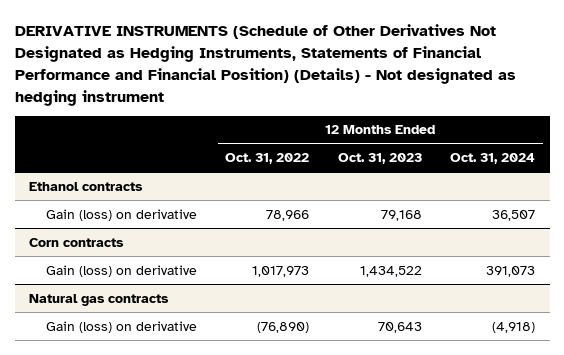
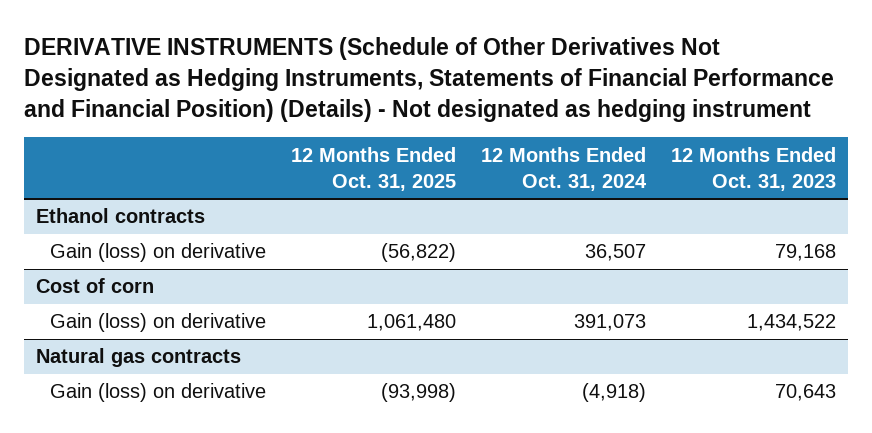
[225,152,310,164] Oct. 31, 2022 -> none
none -> [291,146,457,191] 12 Months Ended Oct. 31, 2025
[28,237,124,247] Corn contracts -> [35,278,154,294] Cost of corn

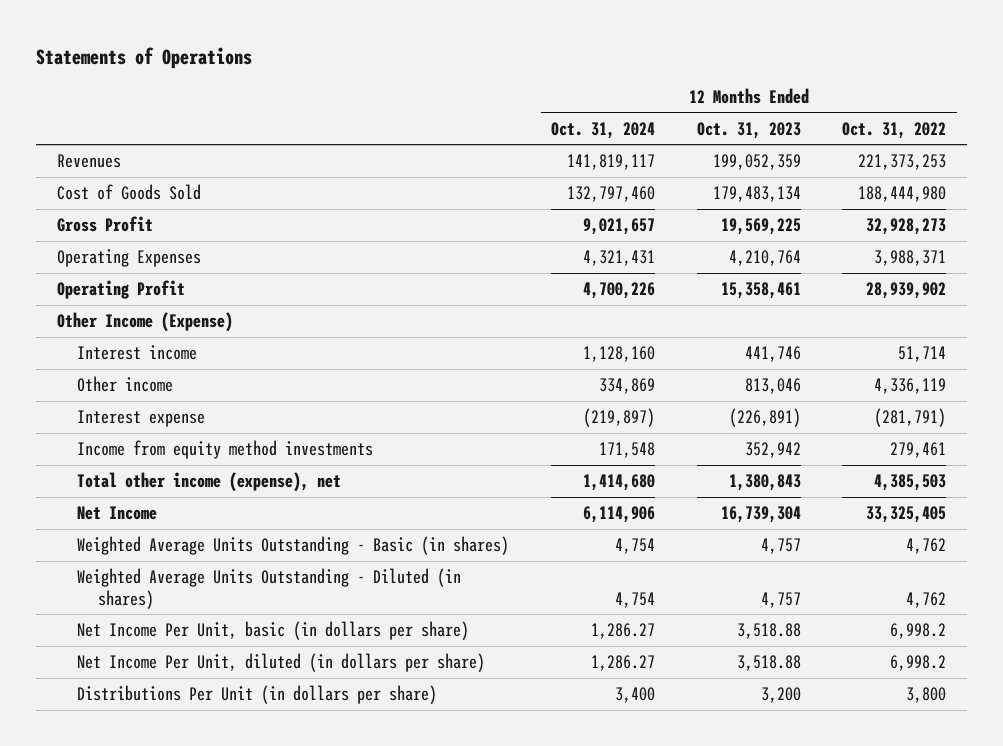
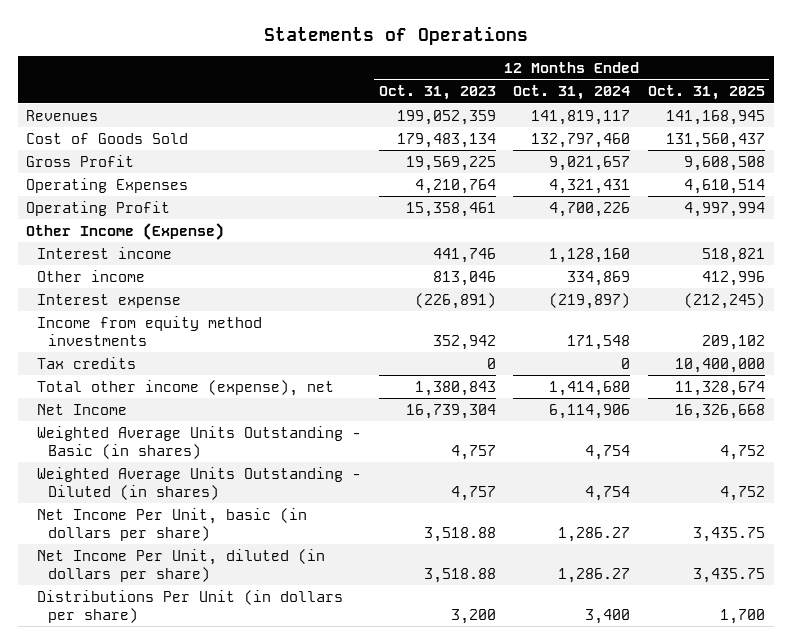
[842,121,947,139] Oct. 31, 2022 -> none
none -> [647,85,765,101] Oct. 31, 2025
none -> [37,356,137,369] Tax credits

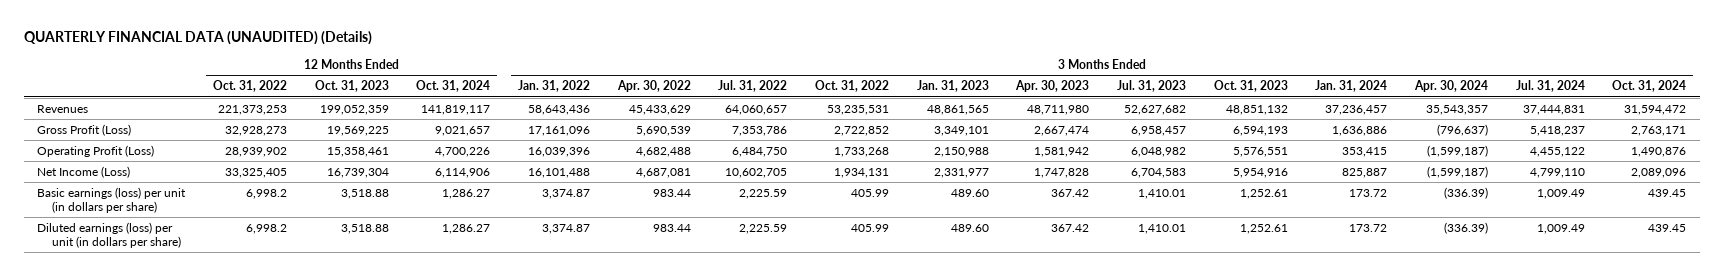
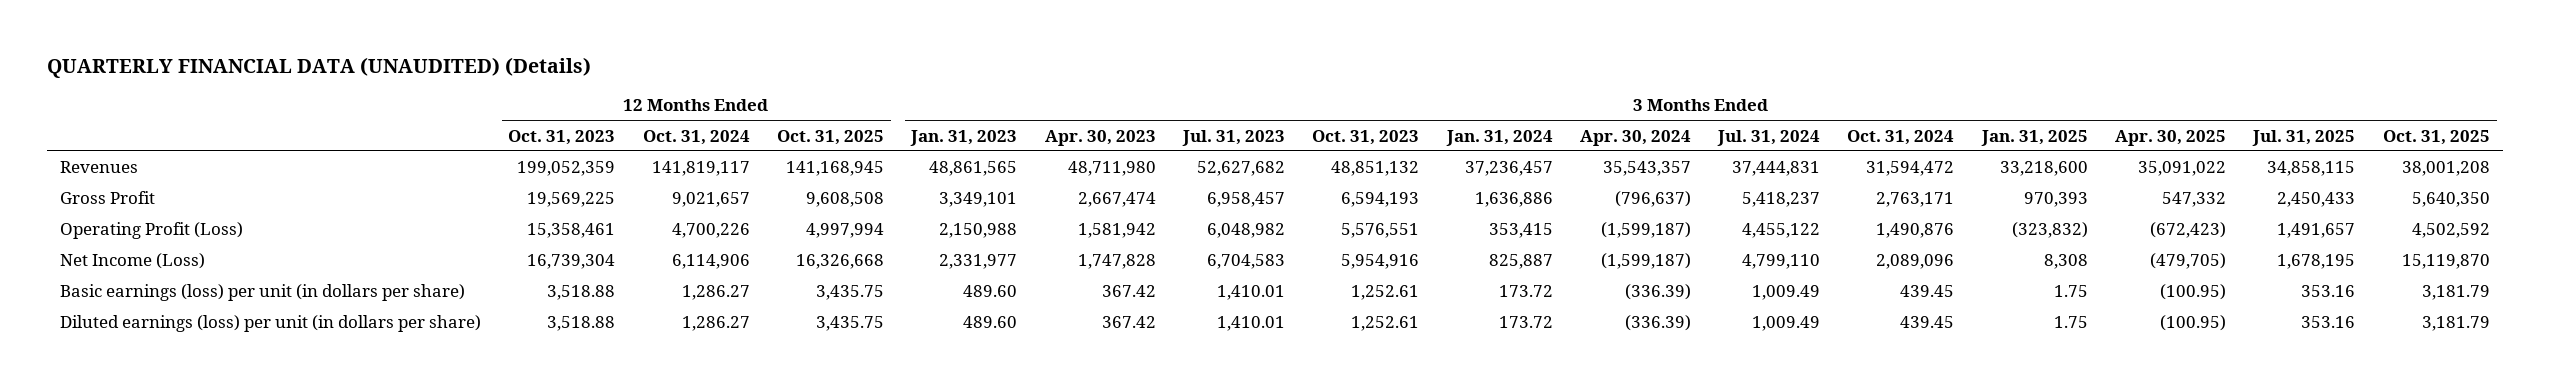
[213,80,288,93] Oct. 31, 2022 -> none
[518,80,591,93] Jan. 31, 2022 -> none
[616,80,691,93] Apr. 30, 2022 -> none
[718,80,788,93] Jul. 31, 2022 -> none
[815,80,890,93] Oct. 31, 2022 -> none
none -> [777,129,885,145] Oct. 31, 2025
none -> [1980,129,2088,146] Jan. 31, 2025
none -> [2115,129,2227,146] Apr. 30, 2025
none -> [2252,129,2356,146] Jul. 31, 2025
none -> [2382,129,2490,145] Oct. 31, 2025
[37,123,132,136] Gross Profit (Loss) -> [60,191,156,205] Gross Profit

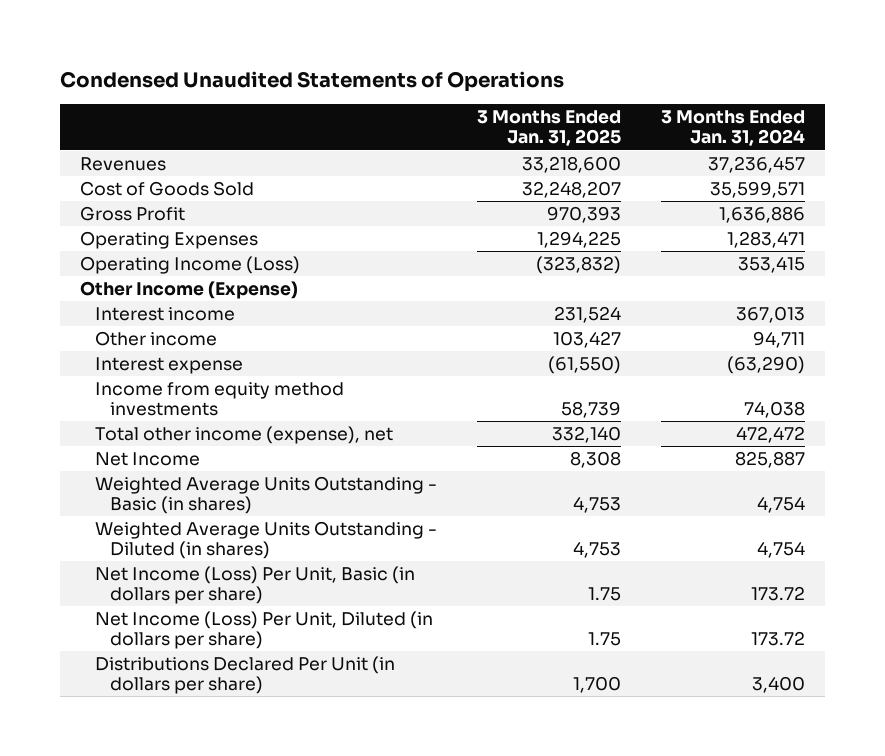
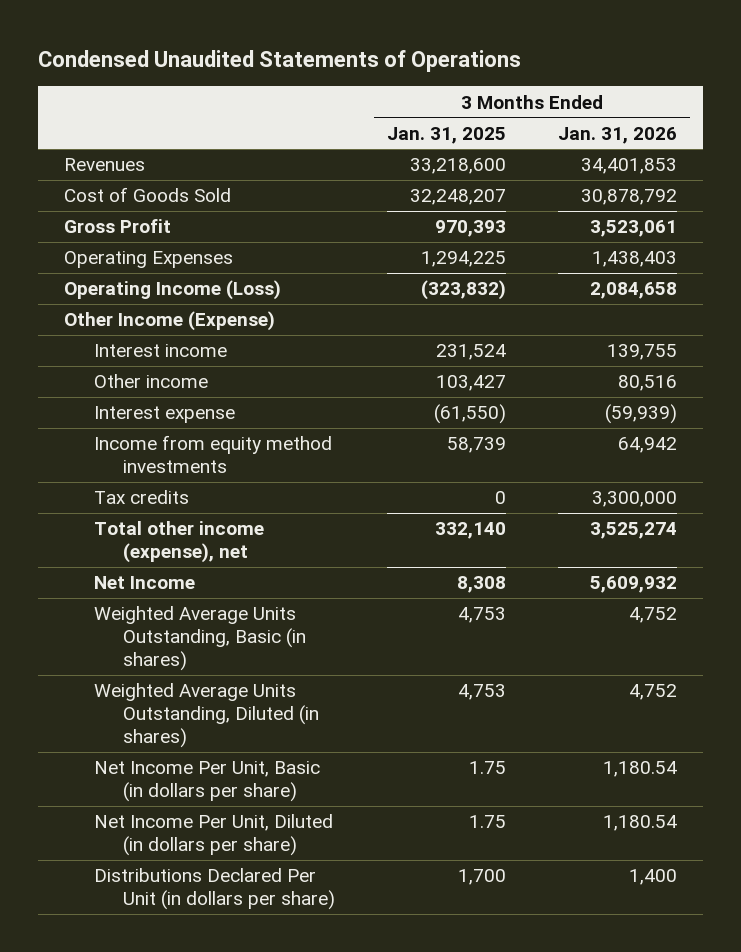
[660,109,805,147] 3 Months Ended Jan. 31, 2024 -> none
none -> [558,126,678,144] Jan. 31, 2026
none -> [93,490,189,505] Tax credits
[94,475,437,515] Weighted Average Units Outstanding - Basic (in shares) -> [93,606,307,671] Weighted Average Units Outstanding, Basic (in shares)
[94,520,437,560] Weighted Average Units Outstanding - Diluted (in shares) -> [93,683,320,748] Weighted Average Units Outstanding, Diluted (in shares)
[94,565,415,605] Net Income (Loss) Per Unit, Basic (in dollars per share) -> [93,761,320,803] Net Income Per Unit, Basic (in dollars per share)
[94,610,433,650] Net Income (Loss) Per Unit, Diluted (in dollars per share) -> [93,814,333,857] Net Income Per Unit, Diluted (in dollars per share)

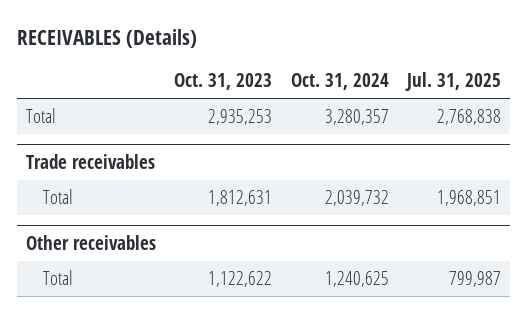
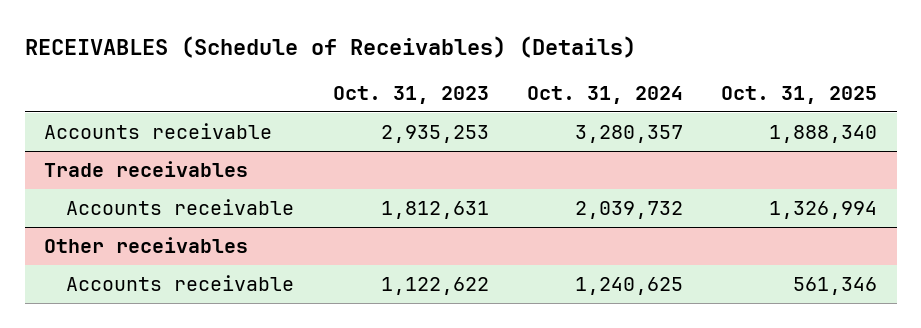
[16,29,197,49] RECEIVABLES (Details) -> [24,35,636,58] RECEIVABLES (Schedule of Receivables) (Details)
[405,72,502,92] Jul. 31, 2025 -> none
none -> [721,86,878,105] Oct. 31, 2025
[25,107,56,123] Total -> [44,122,273,139] Accounts receivable
[43,188,74,204] Total -> [66,198,295,215] Accounts receivable
[43,269,74,285] Total -> [66,274,295,291] Accounts receivable

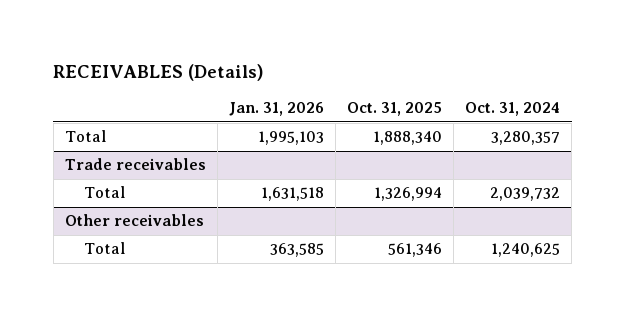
[24,35,636,58] RECEIVABLES (Schedule of Receivables) (Details) -> [53,63,265,81] RECEIVABLES (Details)
[332,86,489,105] Oct. 31, 2023 -> none
none -> [228,102,324,117] Jan. 31, 2026
[44,122,273,139] Accounts receivable -> [64,130,106,143] Total
[66,198,295,215] Accounts receivable -> [83,186,125,199] Total
[66,274,295,291] Accounts receivable -> [83,242,125,255] Total

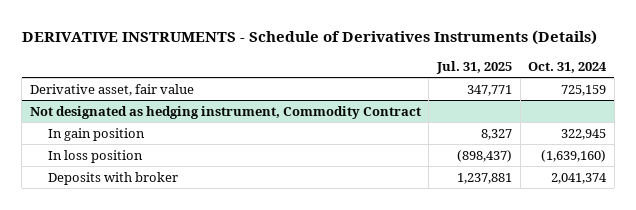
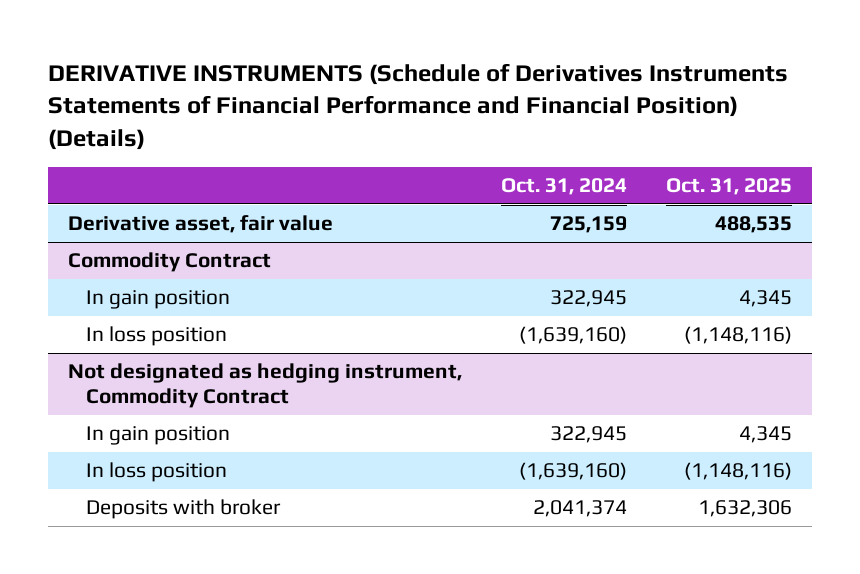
[21,29,597,45] DERIVATIVE INSTRUMENTS - Schedule of Derivatives Instruments (Details) -> [48,62,789,150] DERIVATIVE INSTRUMENTS (Schedule of Derivatives Instruments Statements of Financial Performance and Financial Position) (Details)
[435,60,512,74] Jul. 31, 2025 -> none
none -> [666,178,793,196] Oct. 31, 2025
none -> [67,252,271,273] Commodity Contract
none -> [85,290,230,310] In gain position
none -> [85,326,227,347] In loss position

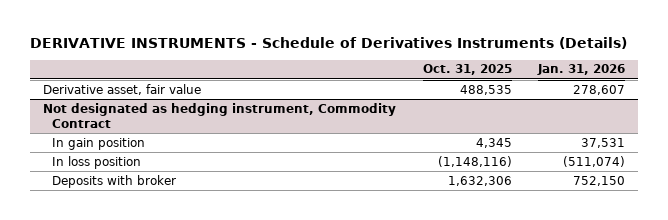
[48,62,789,150] DERIVATIVE INSTRUMENTS (Schedule of Derivatives Instruments Statements of Financial Performance and Financial Position) (Details) -> [30,37,628,50] DERIVATIVE INSTRUMENTS - Schedule of Derivatives Instruments (Details)
[501,178,628,196] Oct. 31, 2024 -> none
none -> [537,64,626,76] Jan. 31, 2026
[67,252,271,273] Commodity Contract -> none
[85,290,230,310] In gain position -> none
[85,326,227,347] In loss position -> none

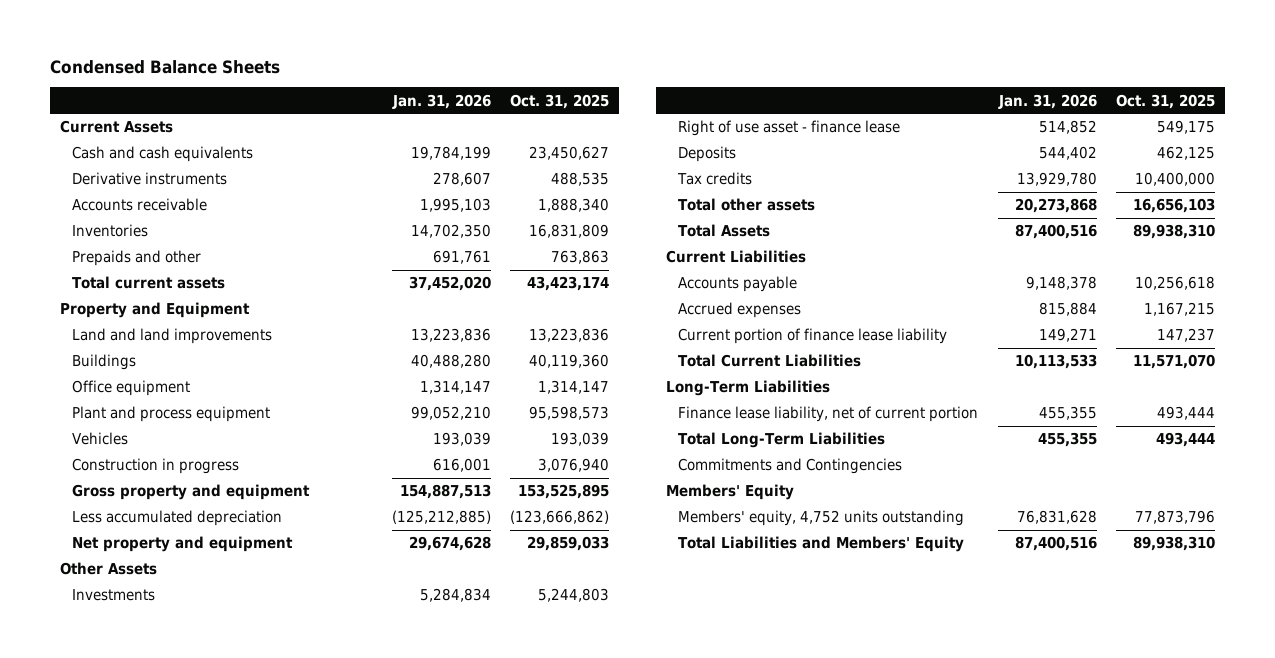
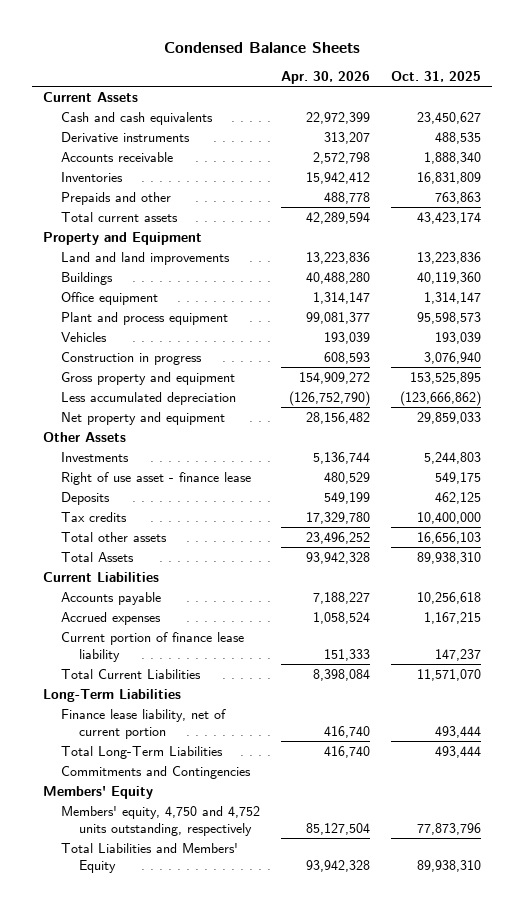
[391,93,491,109] Jan. 31, 2026 -> none
none -> [281,70,371,84] Apr. 30, 2026
[677,510,964,527] Members' equity, 4,752 units outstanding -> [60,805,260,836] Members' equity, 4,750 and 4,752 units outstanding, respectively

